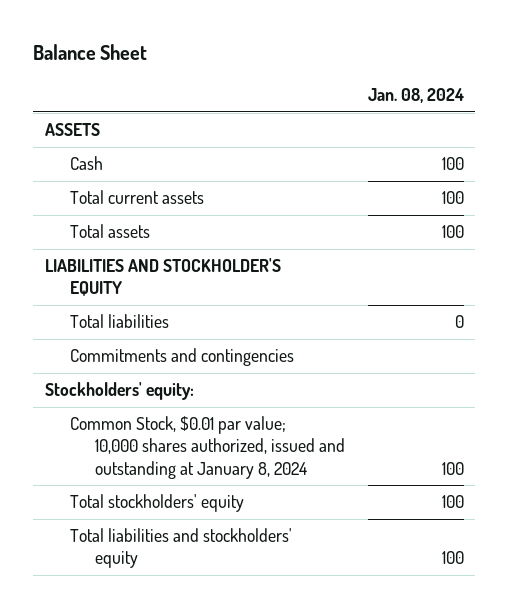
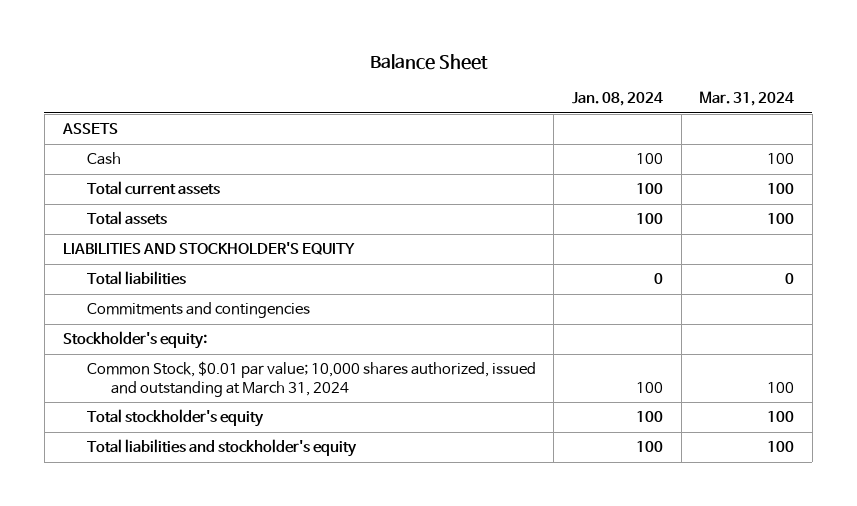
none -> [699,91,795,107] Mar. 31, 2024
[44,382,194,401] Stockholders' equity: -> [62,331,207,350] Stockholder's equity:
[69,416,345,479] Common Stock, $0.01 par value; 10,000 shares authorized, issued and outstanding at January 8, 2024 -> [86,361,536,397] Common Stock, $0.01 par value; 10,000 shares authorized, issued and outstanding at March 31, 2024
[69,494,244,513] Total stockholders' equity -> [86,409,264,428] Total stockholder's equity
[69,528,292,569] Total liabilities and stockholders' equity -> [86,439,357,458] Total liabilities and stockholder's equity

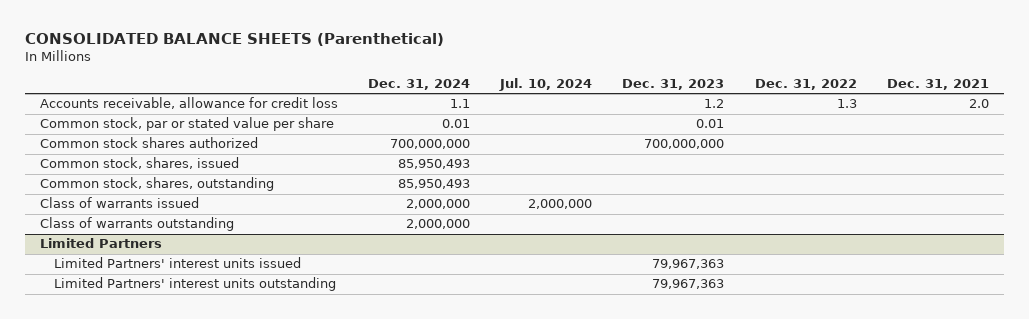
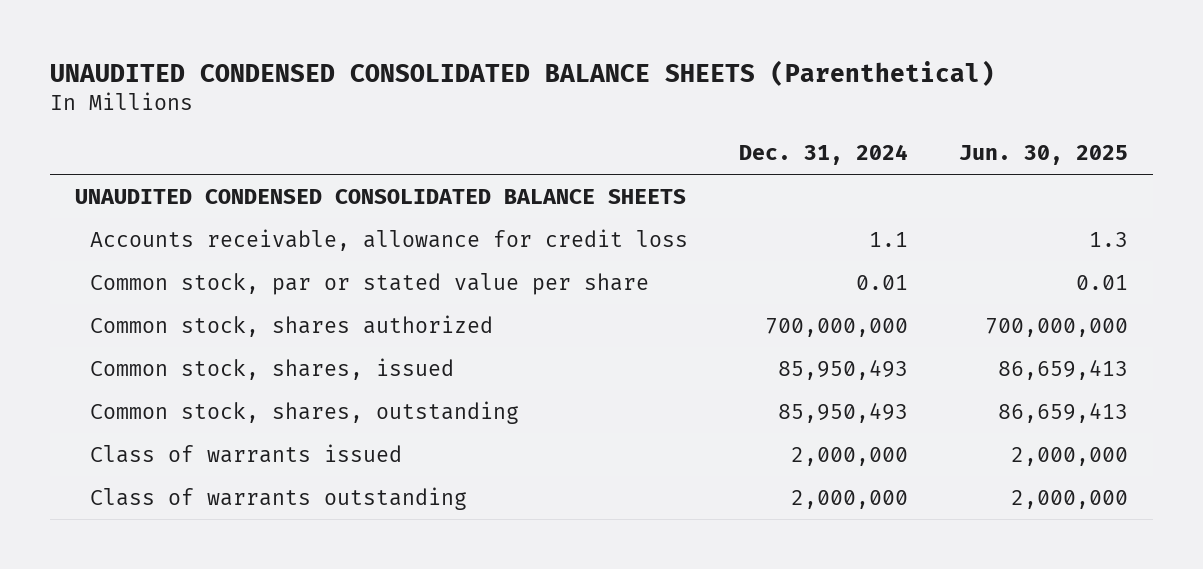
[24,33,444,47] CONSOLIDATED BALANCE SHEETS (Parenthetical) -> [49,60,995,87] UNAUDITED CONDENSED CONSOLIDATED BALANCE SHEETS (Parenthetical)
[499,77,593,91] Jul. 10, 2024 -> none
[622,78,725,90] Dec. 31, 2023 -> none
[754,78,857,90] Dec. 31, 2022 -> none
[886,78,989,90] Dec. 31, 2021 -> none
none -> [958,144,1128,165] Jun. 30, 2025
none -> [75,188,687,204] UNAUDITED CONDENSED CONSOLIDATED BALANCE SHEETS
[39,137,258,149] Common stock shares authorized -> [90,314,494,337] Common stock, shares authorized
[39,238,162,249] Limited Partners -> none
[53,257,301,269] Limited Partners' interest units issued -> none
[53,277,336,292] Limited Partners' interest units outstanding -> none

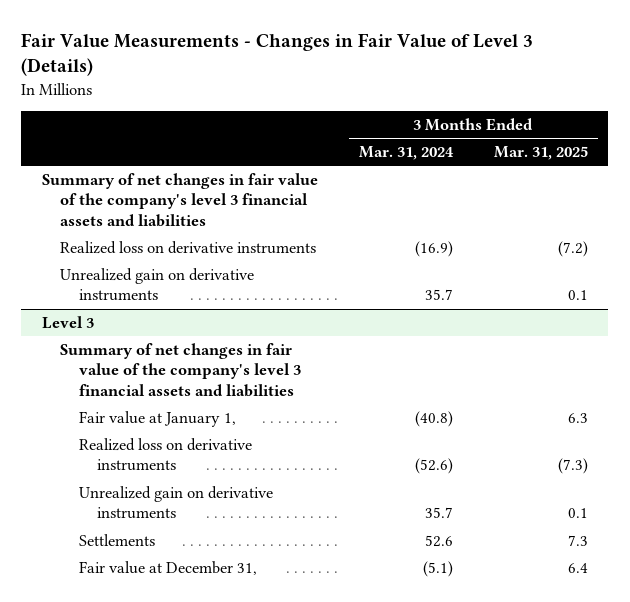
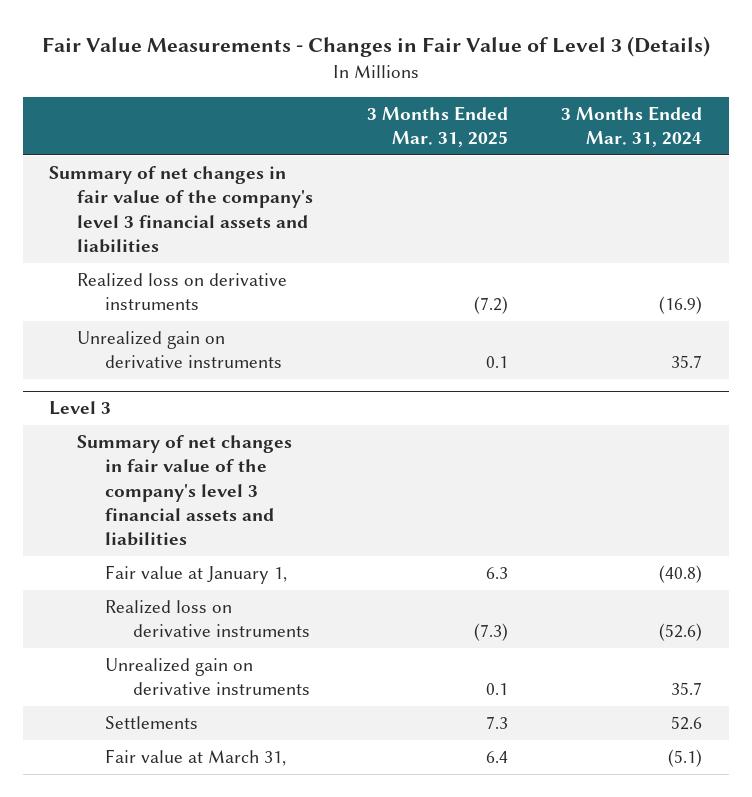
[78,560,257,575] Fair value at December 31, -> [105,749,287,767] Fair value at March 31,

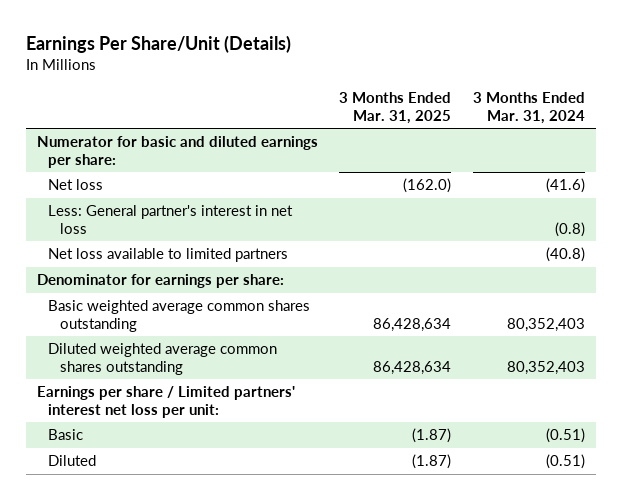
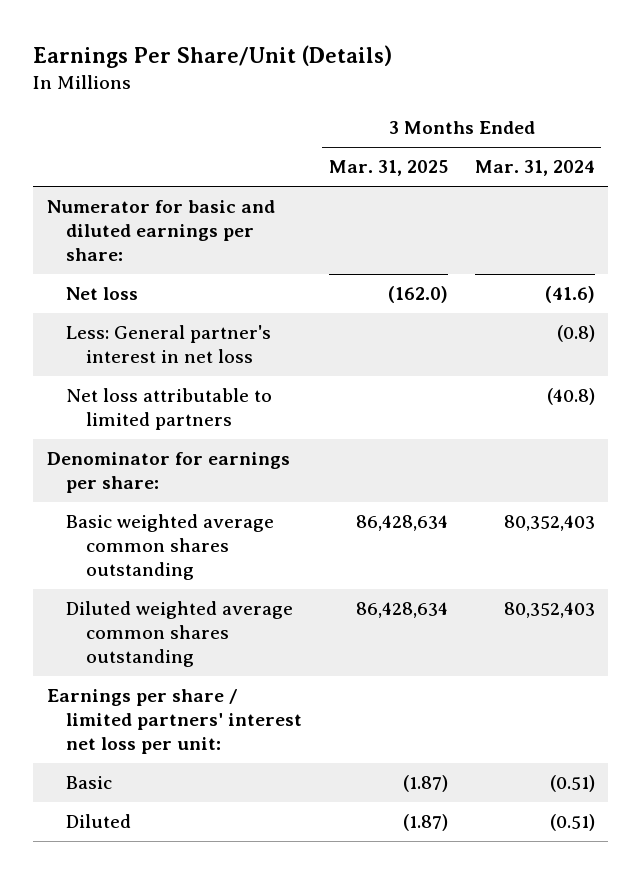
[48,248,289,263] Net loss available to limited partners -> [66,388,273,431] Net loss attributable to limited partners
[37,386,296,418] Earnings per share / Limited partners' interest net loss per unit: -> [46,689,303,755] Earnings per share / limited partners' interest net loss per unit:

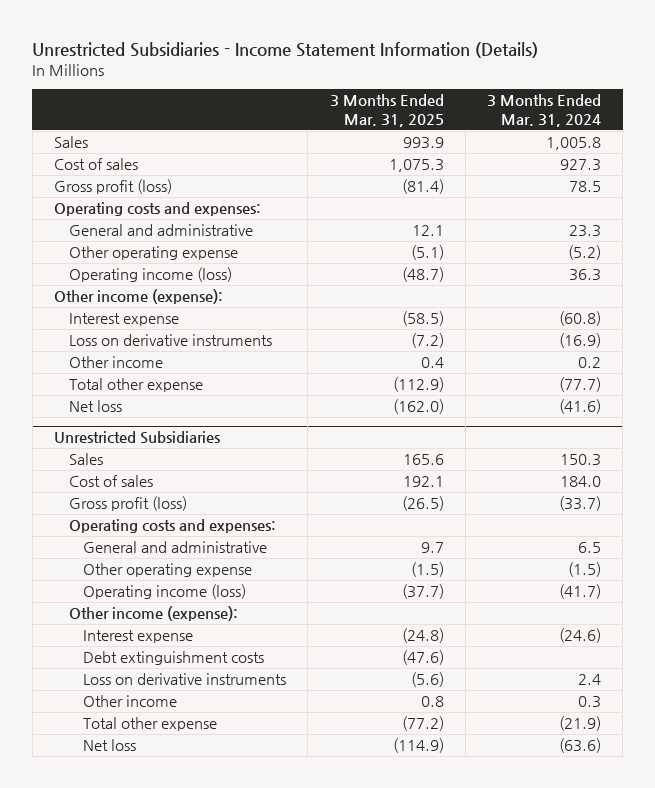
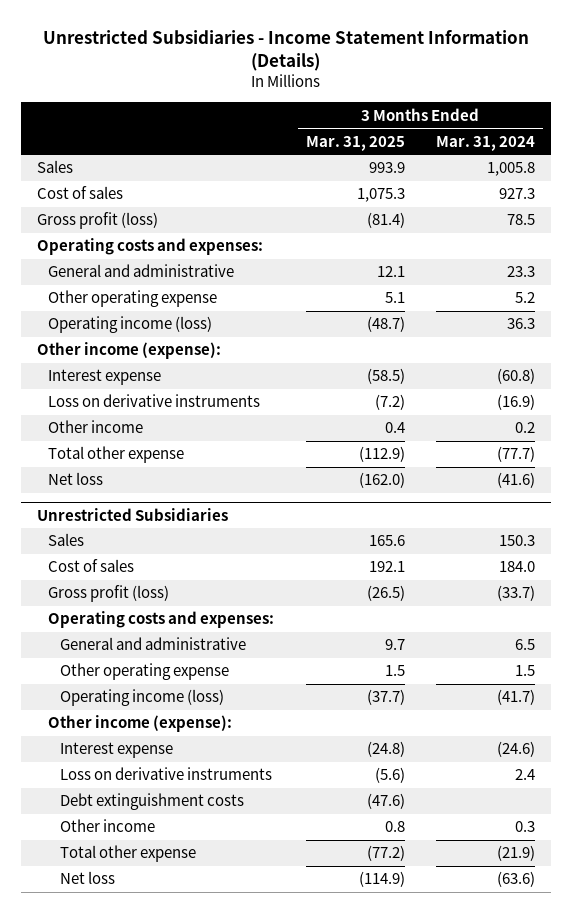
[410,245,444,261] (5.1) -> [384,292,405,304] 5.1
[568,245,602,261] (5.2) -> [515,292,536,304] 5.2
[410,562,444,578] (1.5) -> [384,665,405,677] 1.5
[568,562,602,578] (1.5) -> [515,665,536,677] 1.5
[83,651,265,666] Debt extinguishment costs -> [60,793,245,811] Debt extinguishment costs

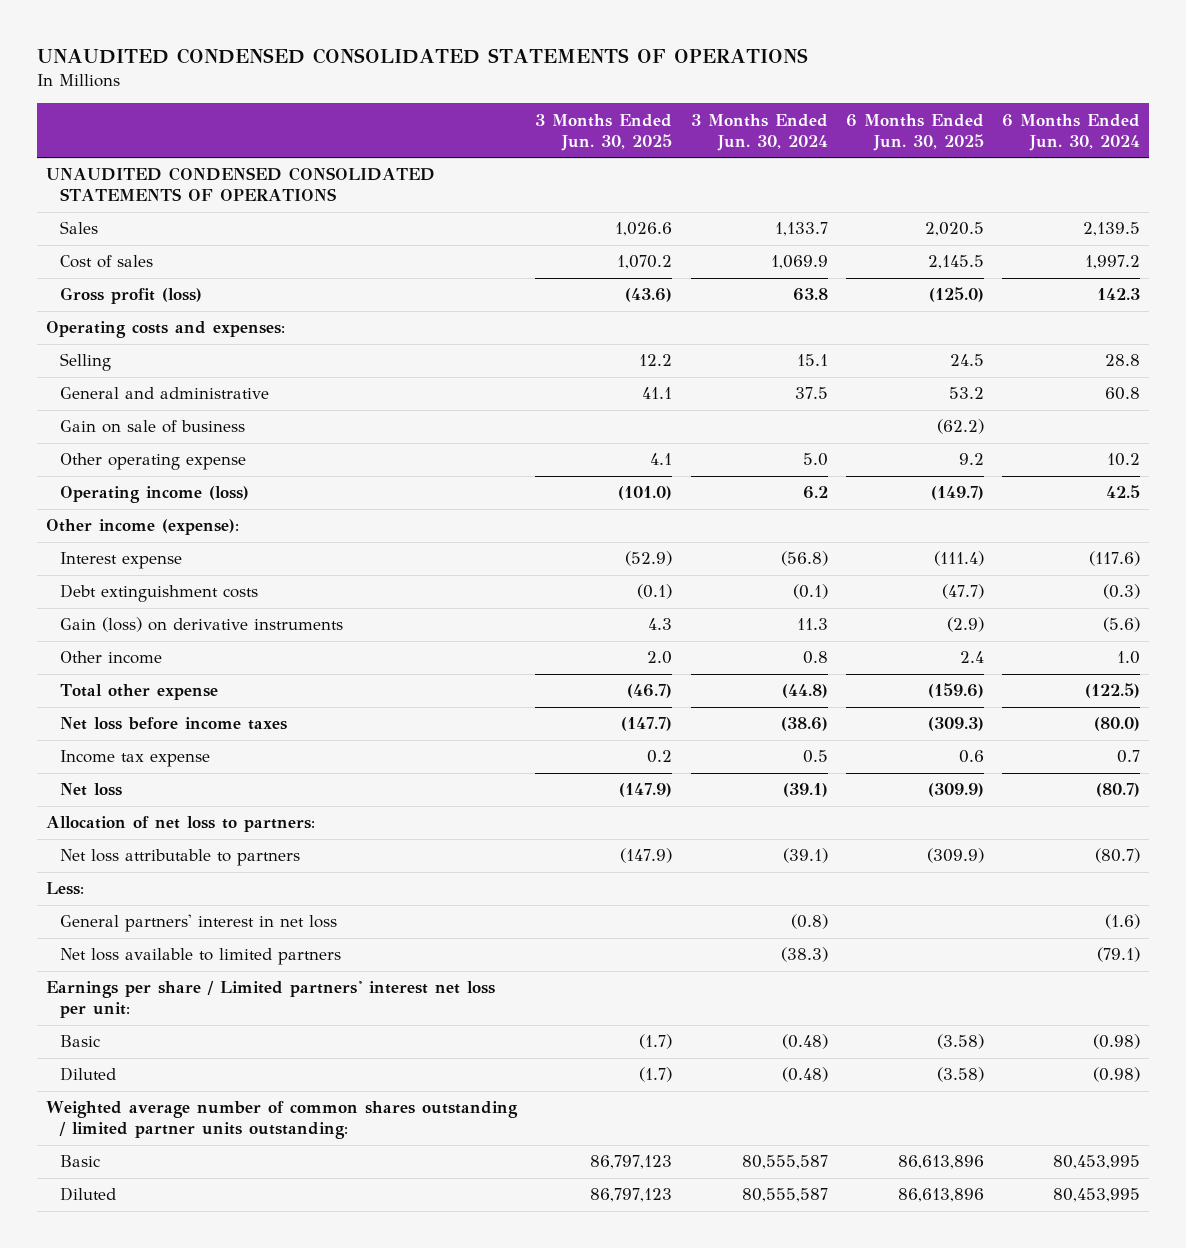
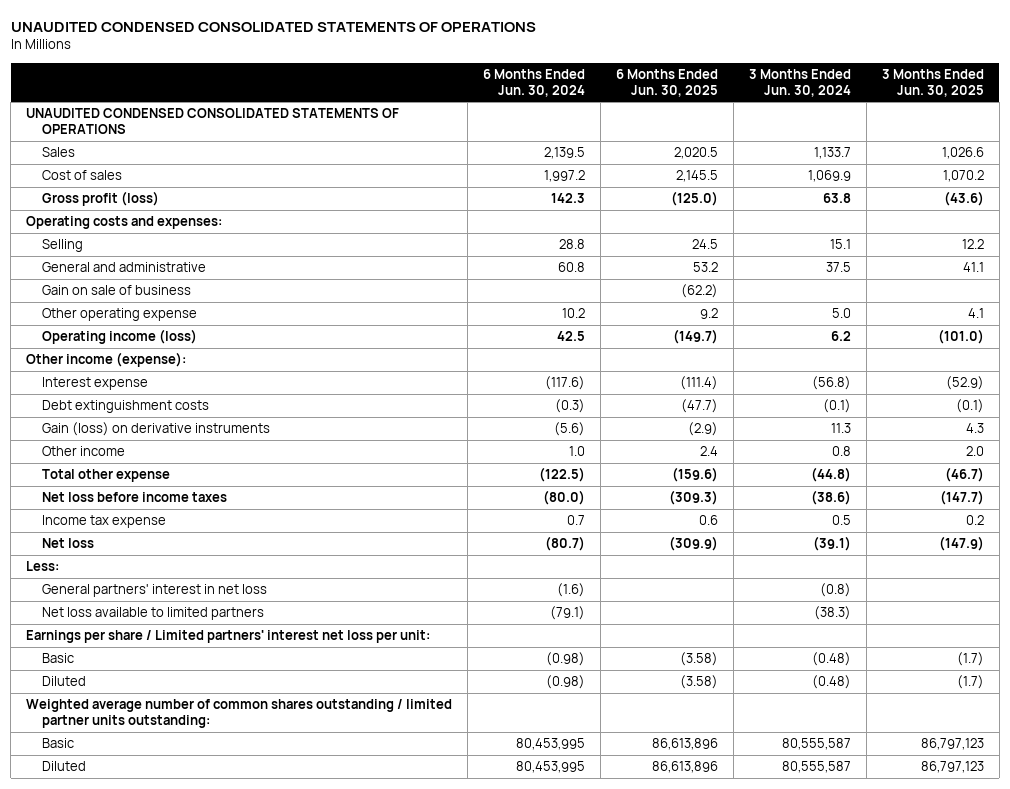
[46,816,316,833] Allocation of net loss to partners: -> none
[59,849,300,867] Net loss attributable to partners -> none

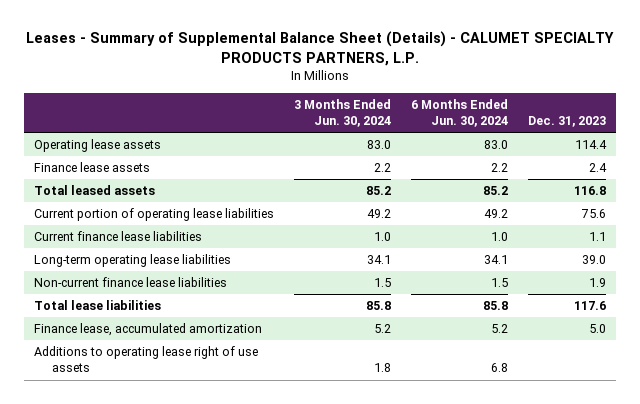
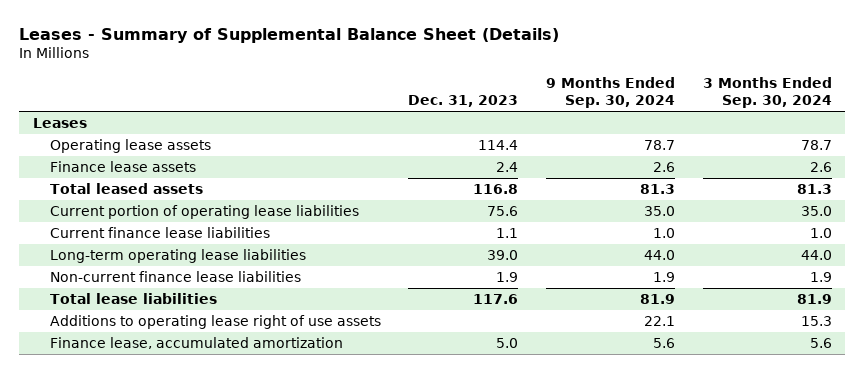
[26,31,615,67] Leases - Summary of Supplemental Balance Sheet (Details) - CALUMET SPECIALTY PRODUCTS PARTNERS, L.P. -> [19,28,560,44] Leases - Summary of Supplemental Balance Sheet (Details)
[294,98,392,128] 3 Months Ended Jun. 30, 2024 -> none
[411,98,509,128] 6 Months Ended Jun. 30, 2024 -> none
none -> [545,76,675,108] 9 Months Ended Sep. 30, 2024
none -> [702,76,832,108] 3 Months Ended Sep. 30, 2024
none -> [33,118,88,129] Leases
[33,323,262,337] Finance lease, accumulated amortization -> [49,337,343,350] Finance lease, accumulated amortization

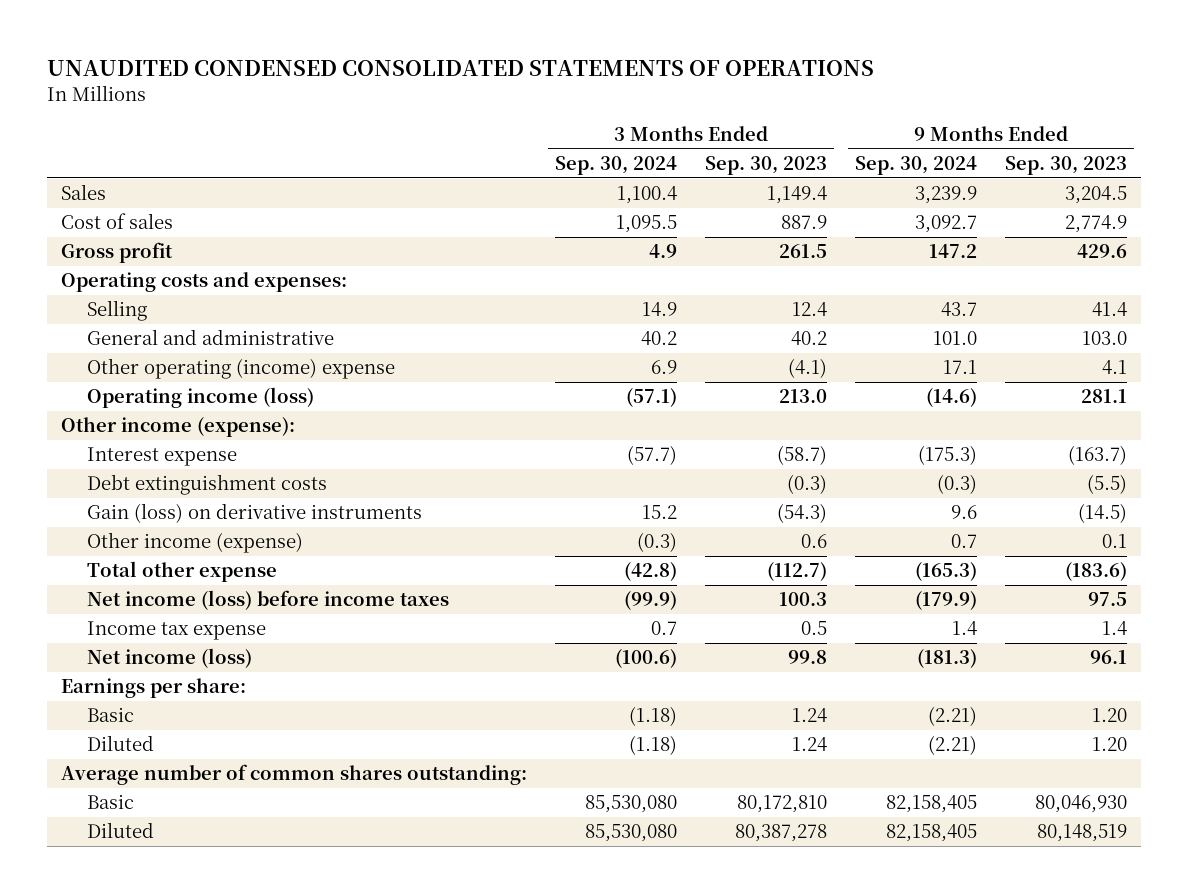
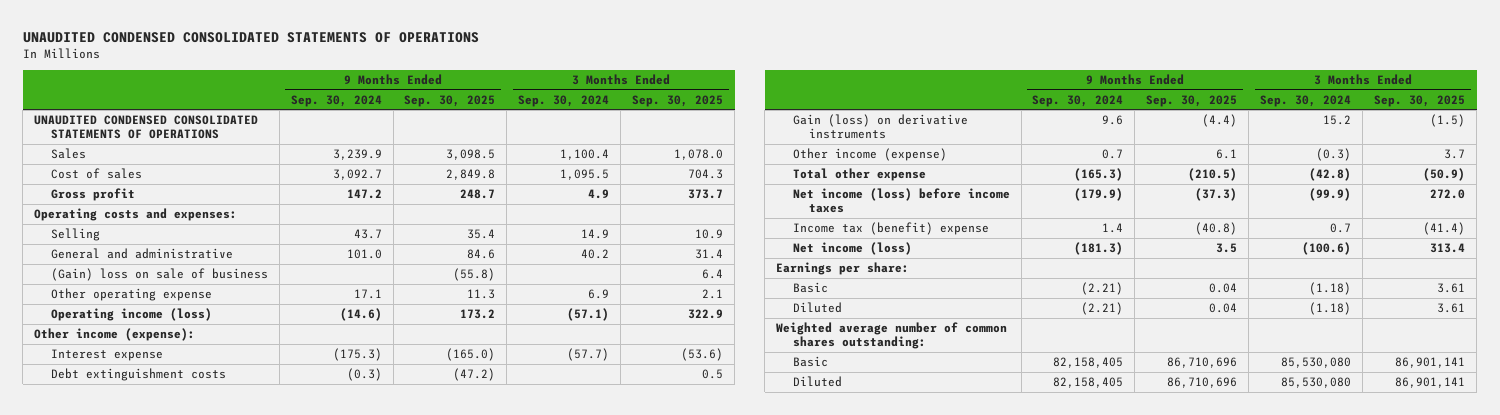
[704,155,827,175] Sep. 30, 2023 -> none
[1004,155,1127,175] Sep. 30, 2023 -> none
none -> [404,94,496,107] Sep. 30, 2025
none -> [632,94,724,107] Sep. 30, 2025
none -> [34,115,259,140] UNAUDITED CONDENSED CONSOLIDATED STATEMENTS OF OPERATIONS
none -> [50,268,268,282] (Gain) loss on sale of business
[86,358,395,380] Other operating (income) expense -> [50,288,212,302] Other operating expense
[86,621,266,641] Income tax expense -> [792,222,989,236] Income tax (benefit) expense
[60,764,527,786] Average number of common shares outstanding: -> [776,322,1008,350] Weighted average number of common shares outstanding:

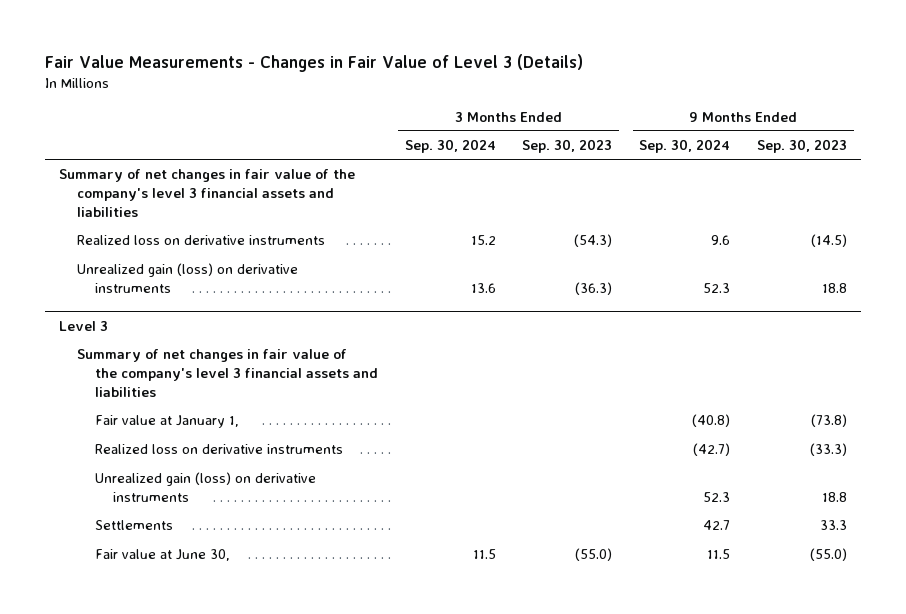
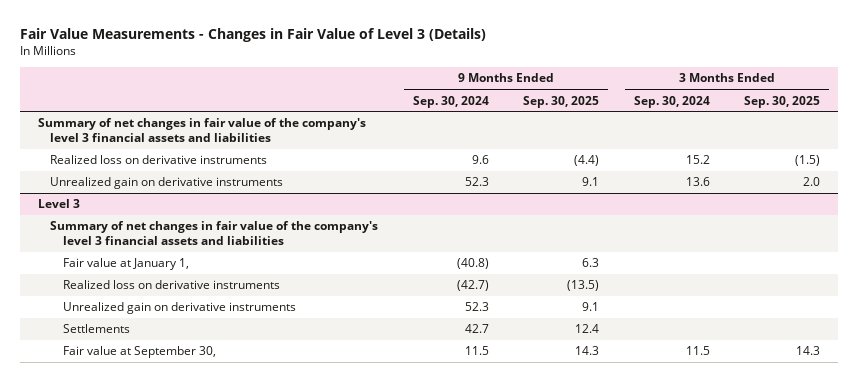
[522,139,613,154] Sep. 30, 2023 -> none
[757,139,848,154] Sep. 30, 2023 -> none
none -> [523,95,600,108] Sep. 30, 2025
none -> [744,95,821,108] Sep. 30, 2025
[76,263,298,294] Unrealized gain (loss) on derivative instruments -> [50,177,284,190] Unrealized gain on derivative instruments
[94,472,316,503] Unrealized gain (loss) on derivative instruments -> [62,302,296,315] Unrealized gain on derivative instruments
[94,549,230,562] Fair value at June 30, -> [62,346,216,359] Fair value at September 30,

